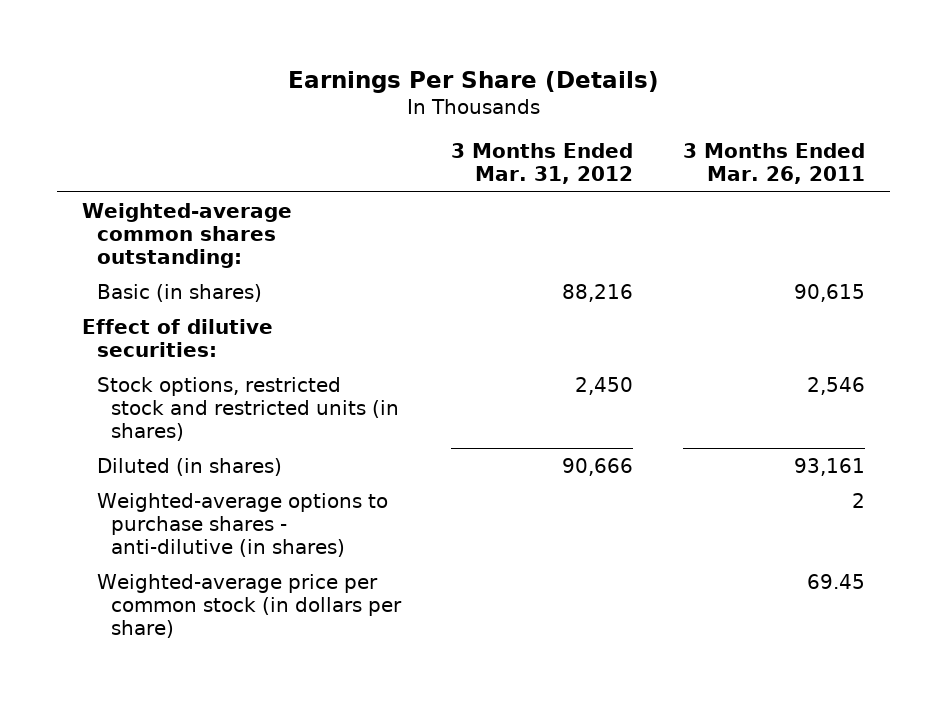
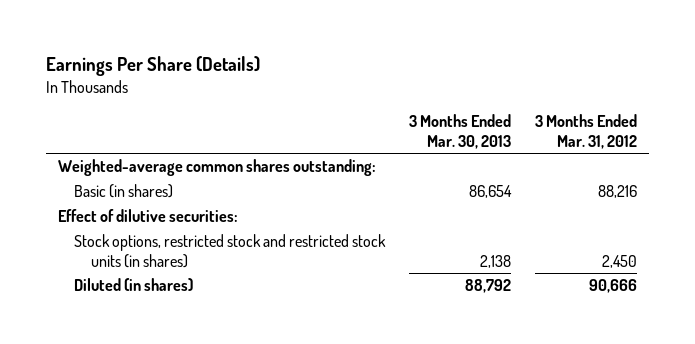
[683,143,866,185] 3 Months Ended Mar. 26, 2011 -> none
none -> [409,114,512,149] 3 Months Ended Mar. 30, 2013
[96,376,399,442] Stock options, restricted stock and restricted units (in shares) -> [74,234,387,268] Stock options, restricted stock and restricted stock units (in shares)
[96,492,388,558] Weighted-average options to purchase shares - anti-dilutive (in shares) -> none
[96,573,402,639] Weighted-average price per common stock (in dollars per share) -> none

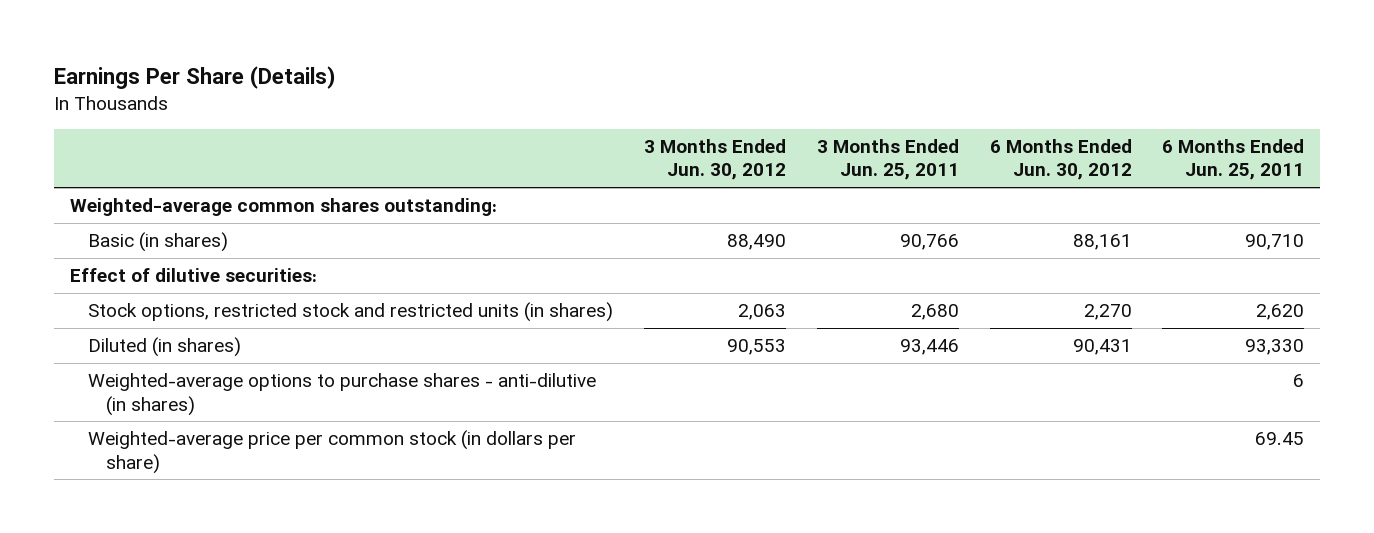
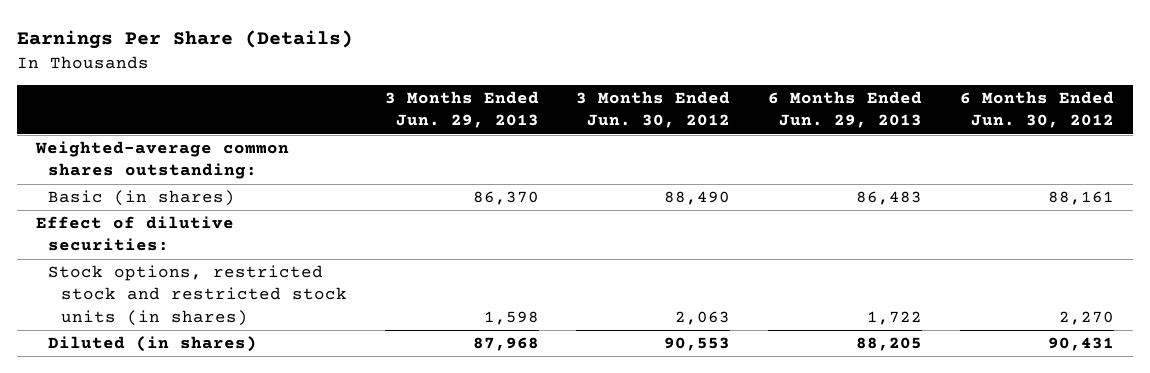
[816,138,959,181] 3 Months Ended Jun. 25, 2011 -> none
[1162,138,1305,181] 6 Months Ended Jun. 25, 2011 -> none
none -> [384,91,539,129] 3 Months Ended Jun. 29, 2013
none -> [768,91,923,129] 6 Months Ended Jun. 29, 2013
[87,302,613,323] Stock options, restricted stock and restricted units (in shares) -> [48,265,347,326] Stock options, restricted stock and restricted stock units (in shares)
[87,373,596,416] Weighted-average options to purchase shares - anti-dilutive (in shares) -> none
[87,430,576,474] Weighted-average price per common stock (in dollars per share) -> none

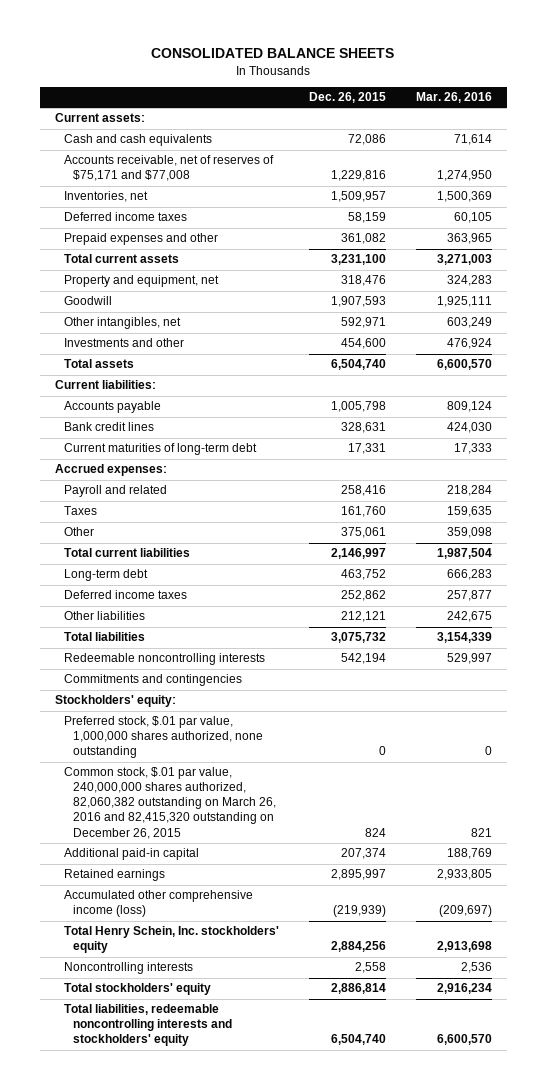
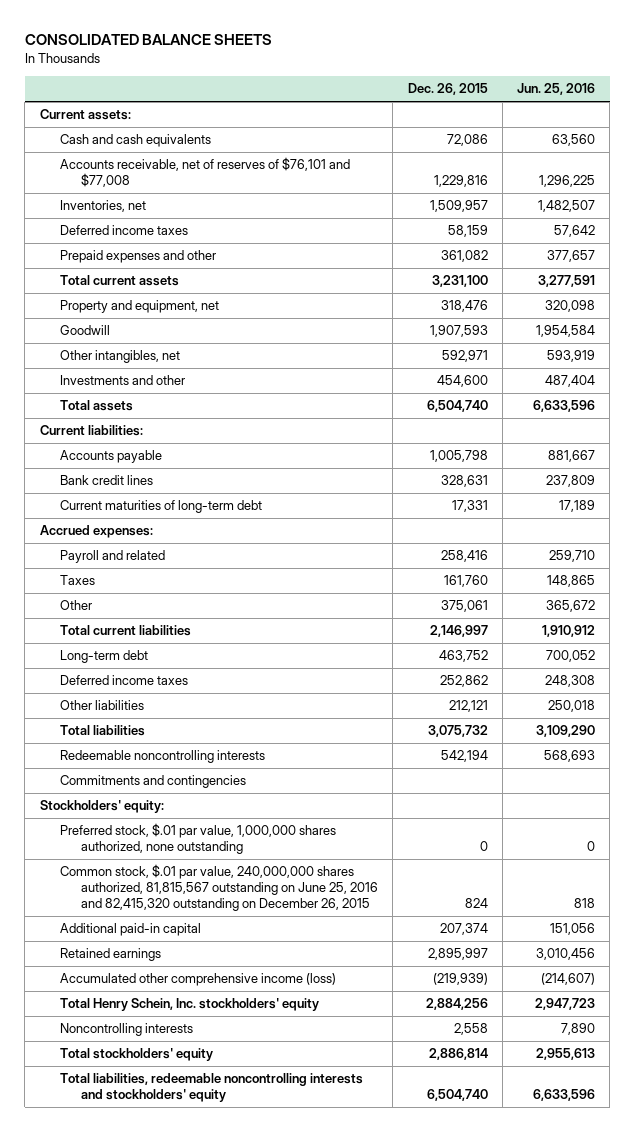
[415,91,492,103] Mar. 26, 2016 -> none
none -> [517,83,596,96] Jun. 25, 2016
[64,155,275,182] Accounts receivable, net of reserves of $75,171 and $77,008 -> [60,157,351,188] Accounts receivable, net of reserves of $76,101 and $77,008
[64,767,277,839] Common stock, $.01 par value, 240,000,000 shares authorized, 82,060,382 outstanding on March 26, 2016 and 82,415,320 outstanding on December 26, 2015 -> [60,864,379,912] Common stock, $.01 par value, 240,000,000 shares authorized, 81,815,567 outstanding on June 25, 2016 and 82,415,320 outstanding on December 26, 2015

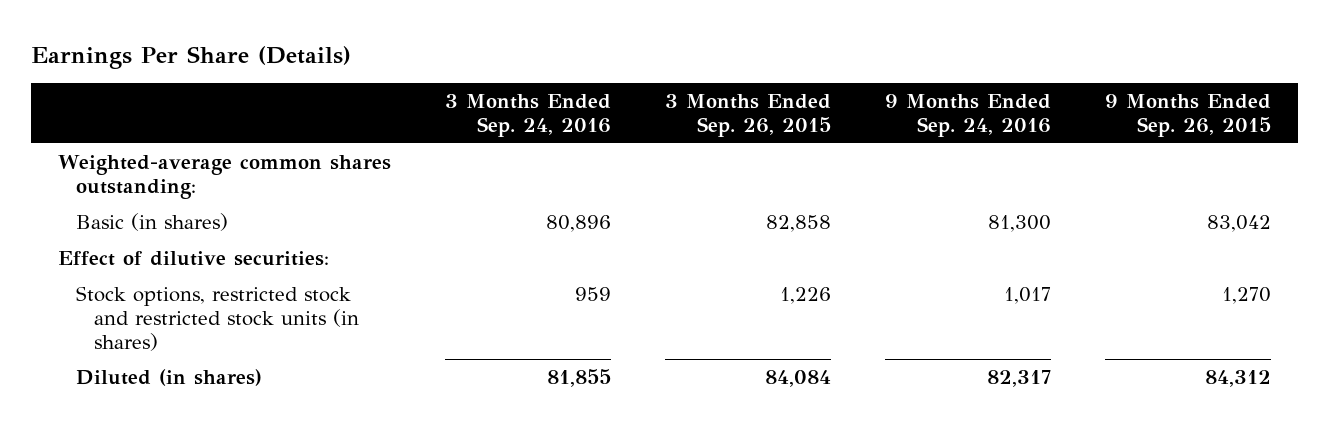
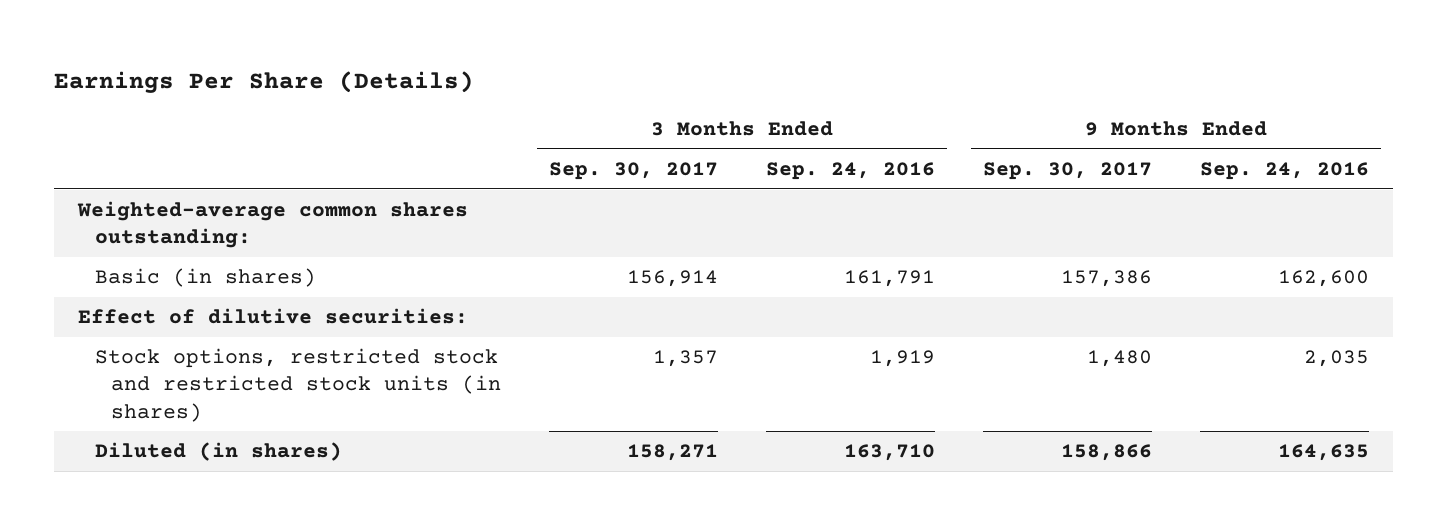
[665,94,832,137] 3 Months Ended Sep. 26, 2015 -> none
[1105,94,1272,137] 9 Months Ended Sep. 26, 2015 -> none
none -> [549,161,719,180] Sep. 30, 2017
none -> [983,161,1153,180] Sep. 30, 2017
[546,214,612,232] 80,896 -> [844,270,936,288] 161,791
[988,214,1052,232] 81,300 -> [1278,270,1370,288] 162,600
[575,286,612,301] 959 -> [870,350,936,368] 1,919
[1004,286,1052,304] 1,017 -> [1304,350,1370,368] 2,035
[547,368,612,387] 81,855 -> [844,444,936,462] 163,710
[987,369,1052,387] 82,317 -> [1278,444,1370,462] 164,635

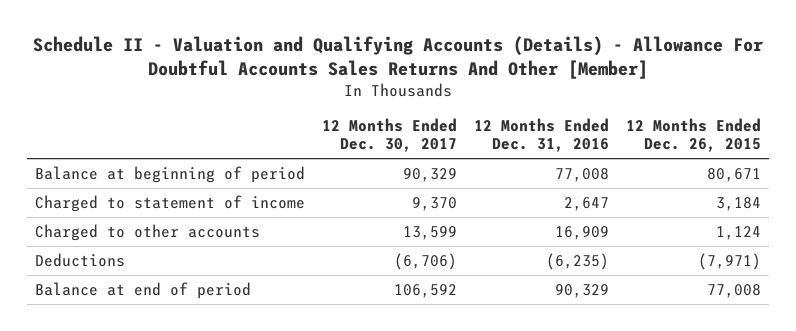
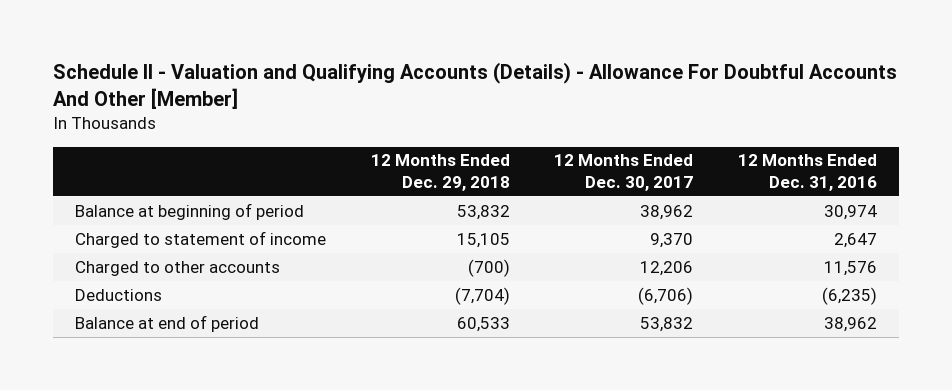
[33,35,764,79] Schedule II - Valuation and Qualifying Accounts (Details) - Allowance For Doubtful Accounts Sales Returns And Other [Member] -> [52,62,897,110] Schedule II - Valuation and Qualifying Accounts (Details) - Allowance For Doubtful Accounts And Other [Member]
[625,118,761,153] 12 Months Ended Dec. 26, 2015 -> none
none -> [370,154,510,192] 12 Months Ended Dec. 29, 2018
[403,167,458,182] 90,329 -> [640,204,694,220] 38,962
[554,167,609,182] 77,008 -> [823,204,877,220] 30,974
[403,225,458,240] 13,599 -> [640,260,694,276] 12,206
[554,225,609,240] 16,909 -> [823,260,877,276] 11,576
[394,283,458,298] 106,592 -> [640,316,694,332] 53,832
[554,283,609,298] 90,329 -> [823,316,877,332] 38,962

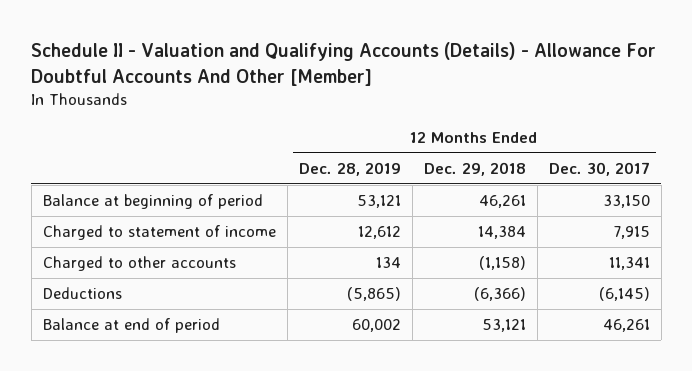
[737,154,877,192] 12 Months Ended Dec. 31, 2016 -> none
none -> [298,161,401,176] Dec. 28, 2019
[456,204,510,220] 53,832 -> [478,195,526,209] 46,261
[640,204,694,220] 38,962 -> [602,195,650,209] 33,150
[456,232,510,248] 15,105 -> [477,226,526,240] 14,384
[650,232,694,248] 9,370 -> [613,226,650,240] 7,915
[467,258,510,277] (700) -> [478,256,526,271] (1,158)
[640,260,694,276] 12,206 -> [608,257,650,271] 11,341
[454,286,510,305] (7,704) -> [473,287,526,302] (6,366)
[638,286,694,305] (6,706) -> [598,287,650,302] (6,145)
[456,316,510,332] 60,533 -> [481,319,526,333] 53,121
[640,316,694,332] 53,832 -> [602,319,650,333] 46,261

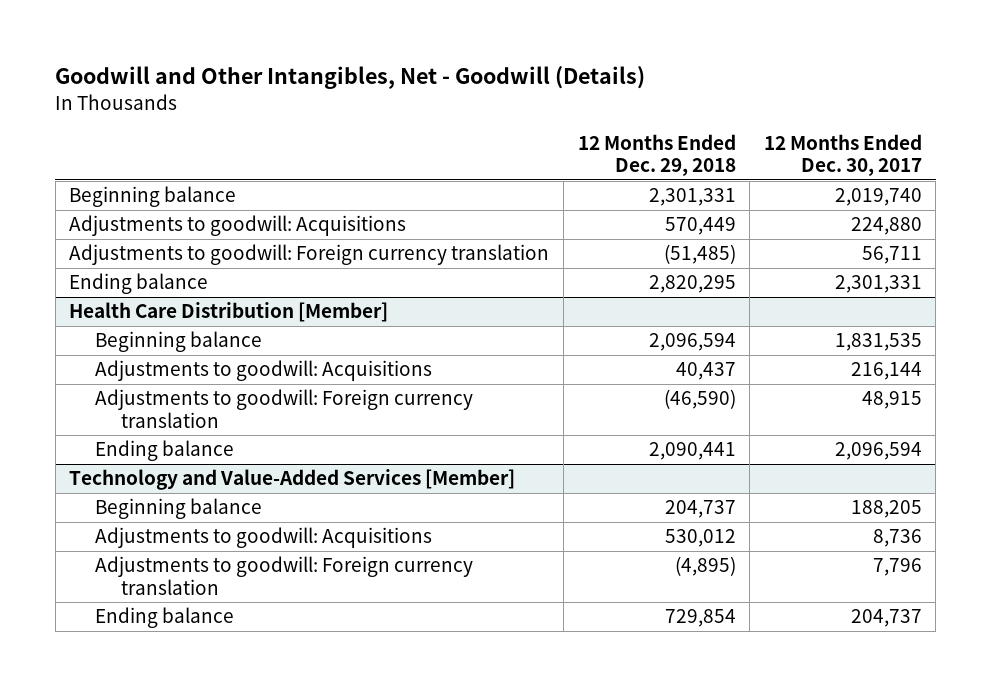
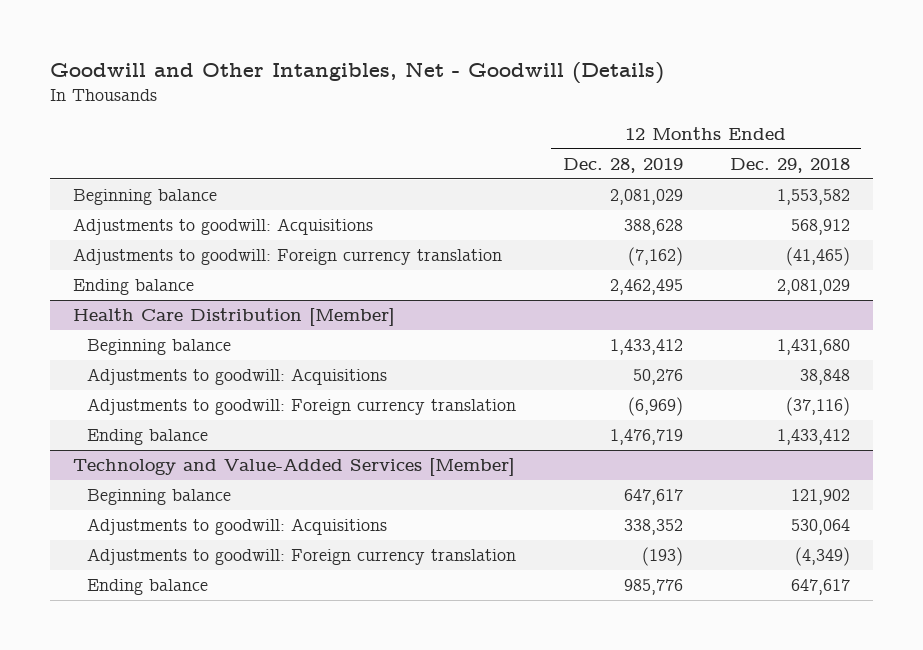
[763,133,922,177] 12 Months Ended Dec. 30, 2017 -> none
none -> [562,157,683,173] Dec. 28, 2019
[648,188,736,207] 2,301,331 -> [776,188,850,205] 1,553,582
[664,217,736,236] 570,449 -> [790,218,850,235] 568,912
[663,244,736,265] (51,485) -> [785,246,850,266] (41,465)
[648,275,736,294] 2,820,295 -> [776,278,850,295] 2,081,029
[648,333,736,352] 2,096,594 -> [776,338,850,355] 1,431,680
[675,362,736,381] 40,437 -> [799,368,850,385] 38,848
[663,389,736,410] (46,590) -> [785,396,850,416] (37,116)
[648,442,736,461] 2,090,441 -> [776,428,850,445] 1,433,412
[664,500,736,519] 204,737 -> [790,488,850,505] 121,902
[664,529,736,548] 530,012 -> [790,518,850,535] 530,064
[674,556,736,577] (4,895) -> [794,546,850,566] (4,349)
[664,609,736,628] 729,854 -> [790,578,850,595] 647,617

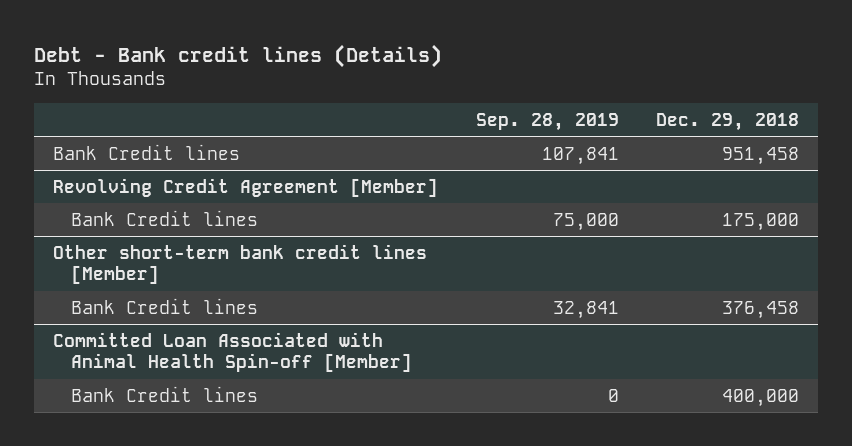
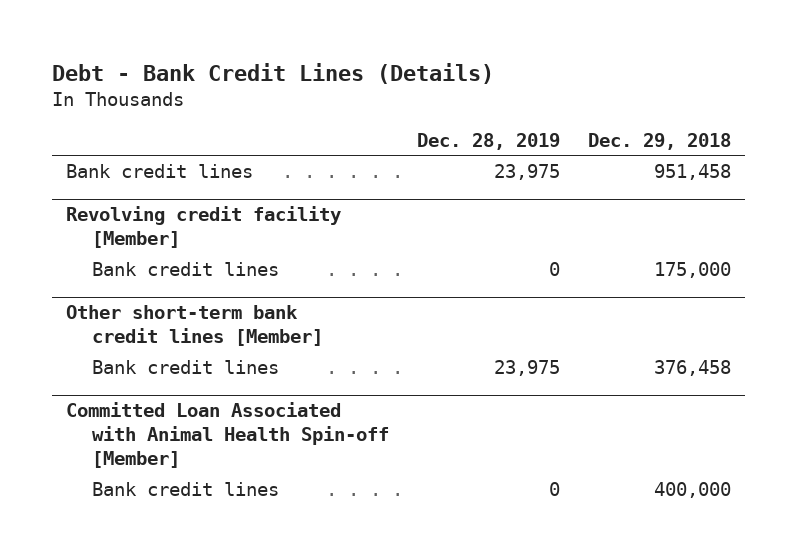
[34,43,443,68] Debt - Bank credit lines (Details) -> [51,62,494,84] Debt - Bank Credit Lines (Details)
[475,112,619,131] Sep. 28, 2019 -> none
none -> [416,132,560,150] Dec. 28, 2019
[53,143,241,160] Bank Credit lines -> [65,164,253,179] Bank credit lines
[53,177,439,197] Revolving Credit Agreement [Member] -> [65,206,341,249] Revolving credit facility [Member]
[71,209,259,226] Bank Credit lines -> [91,262,279,277] Bank credit lines
[71,297,259,314] Bank Credit lines -> [91,360,279,375] Bank credit lines
[71,385,259,402] Bank Credit lines -> [91,482,279,497] Bank credit lines

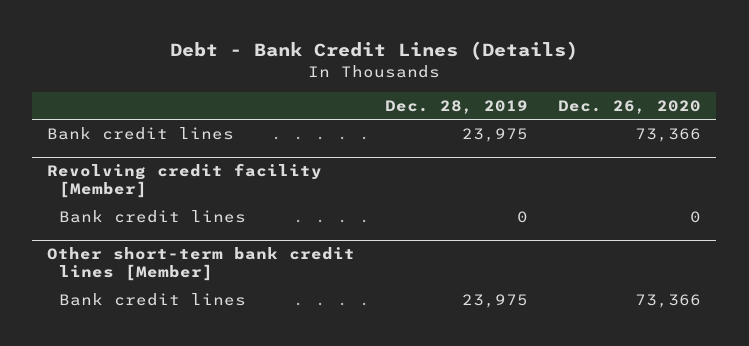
[588,132,732,150] Dec. 29, 2018 -> none
none -> [558,99,702,114] Dec. 26, 2020
[65,402,389,469] Committed Loan Associated with Animal Health Spin-off [Member] -> none
[91,482,279,497] Bank credit lines -> none

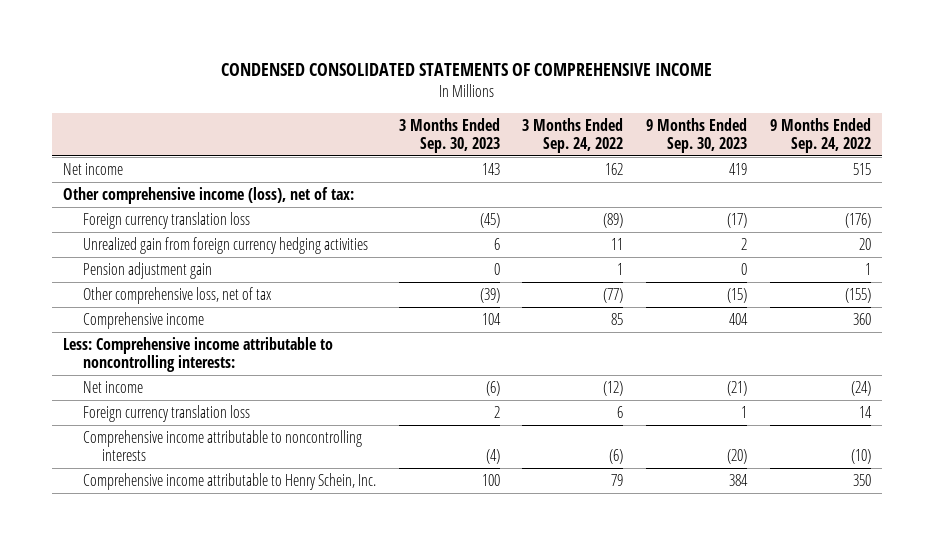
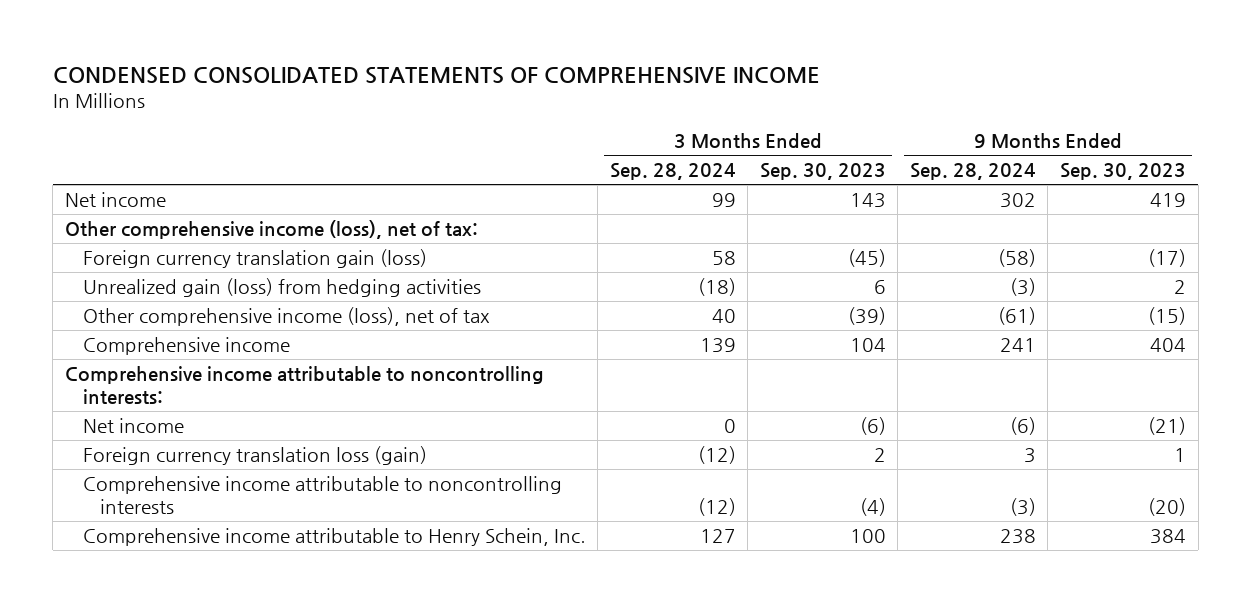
[522,117,624,153] 3 Months Ended Sep. 24, 2022 -> none
[769,117,871,153] 9 Months Ended Sep. 24, 2022 -> none
none -> [609,163,736,181] Sep. 28, 2024
none -> [909,163,1036,181] Sep. 28, 2024
[82,262,212,280] Pension adjustment gain -> none
[82,212,250,230] Foreign currency translation loss -> [82,249,427,269] Foreign currency translation gain (loss)
[82,237,368,255] Unrealized gain from foreign currency hedging activities -> [82,278,481,298] Unrealized gain (loss) from hedging activities
[82,287,272,305] Other comprehensive loss, net of tax -> [82,307,490,327] Other comprehensive income (loss), net of tax
[63,337,334,373] Less: Comprehensive income attributable to noncontrolling interests: -> [65,366,545,404] Comprehensive income attributable to noncontrolling interests:
[82,405,250,423] Foreign currency translation loss -> [82,446,427,466] Foreign currency translation loss (gain)

